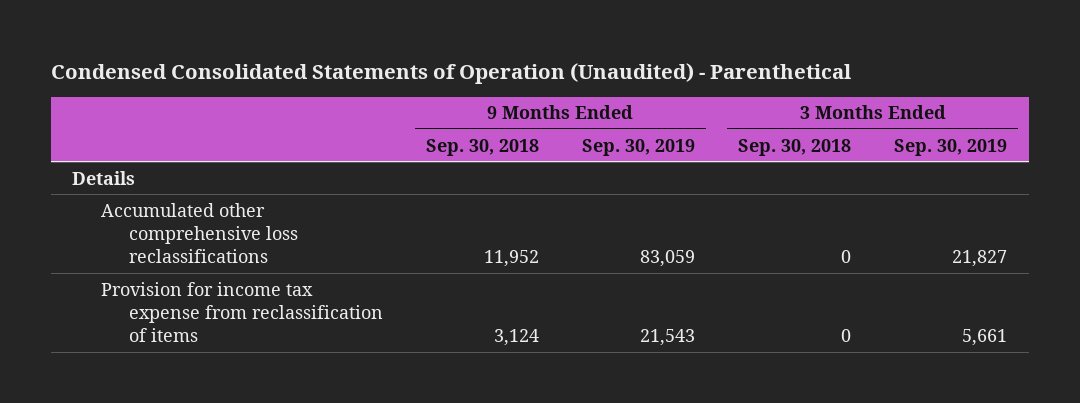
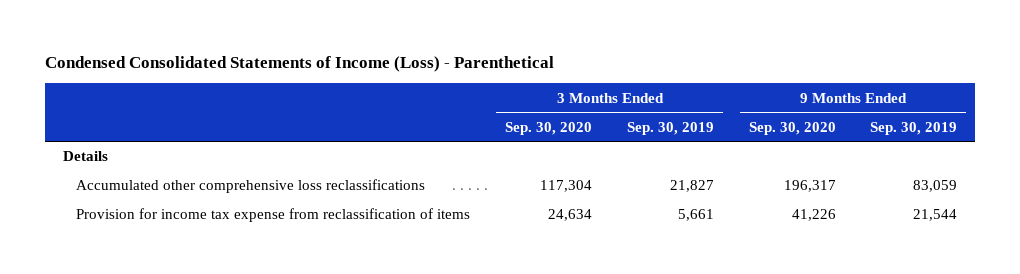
[50,62,851,84] Condensed Consolidated Statements of Operation (Unaudited) - Parenthetical -> [45,56,555,73] Condensed Consolidated Statements of Income (Loss) - Parenthetical
[425,138,539,156] Sep. 30, 2018 -> none
[738,138,852,156] Sep. 30, 2018 -> none
none -> [505,121,593,135] Sep. 30, 2020
none -> [748,121,836,135] Sep. 30, 2020
[639,329,695,347] 21,543 -> [913,209,958,222] 21,544

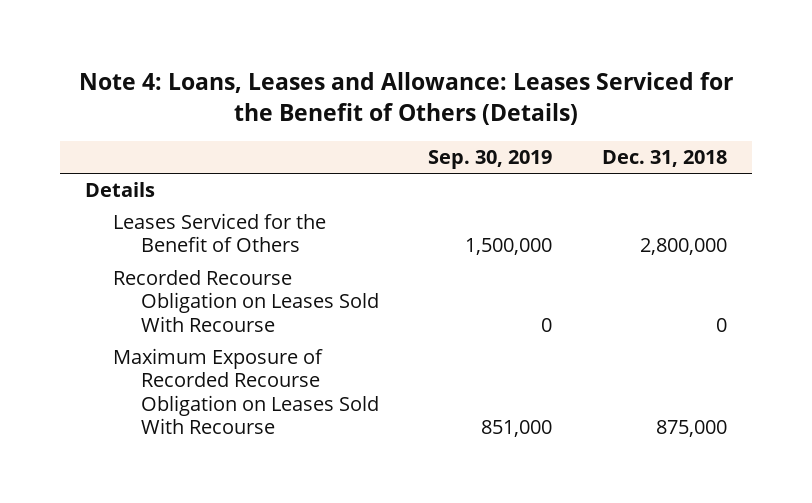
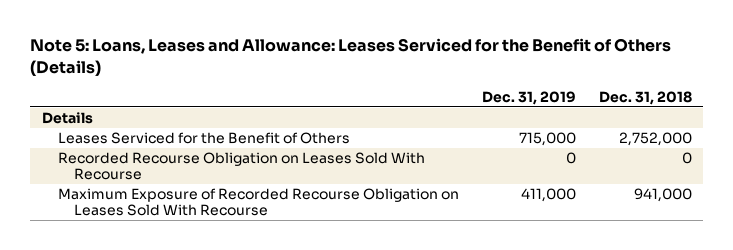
[78,72,733,125] Note 4: Loans, Leases and Allowance: Leases Serviced for the Benefit of Others (Details) -> [30,38,672,76] Note 5: Loans, Leases and Allowance: Leases Serviced for the Benefit of Others (Details)
[428,149,553,169] Sep. 30, 2019 -> none
none -> [481,90,576,105] Dec. 31, 2019
[640,238,728,256] 2,800,000 -> [618,131,692,146] 2,752,000
[656,420,728,438] 875,000 -> [633,187,692,202] 941,000

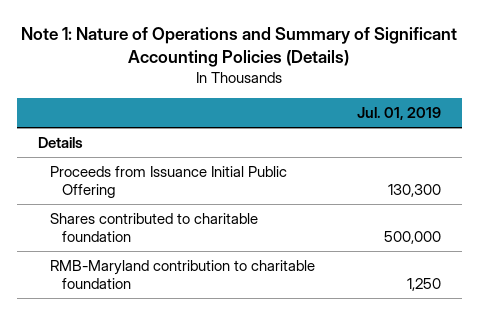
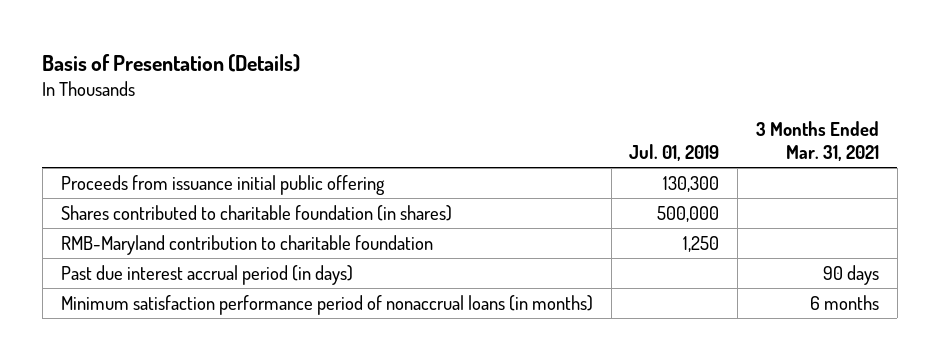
[21,27,458,68] Note 1: Nature of Operations and Summary of Significant Accounting Policies (Details) -> [42,54,301,73] Basis of Presentation (Details)
none -> [756,121,880,162] 3 Months Ended Mar. 31, 2021
[37,137,83,149] Details -> none
[49,166,287,199] Proceeds from Issuance Initial Public Offering -> [60,174,385,195] Proceeds from issuance initial public offering
[49,213,258,243] Shares contributed to charitable foundation -> [60,204,452,221] Shares contributed to charitable foundation (in shares)
none -> [60,264,353,285] Past due interest accrual period (in days)
none -> [60,294,593,315] Minimum satisfaction performance period of nonaccrual loans (in months)

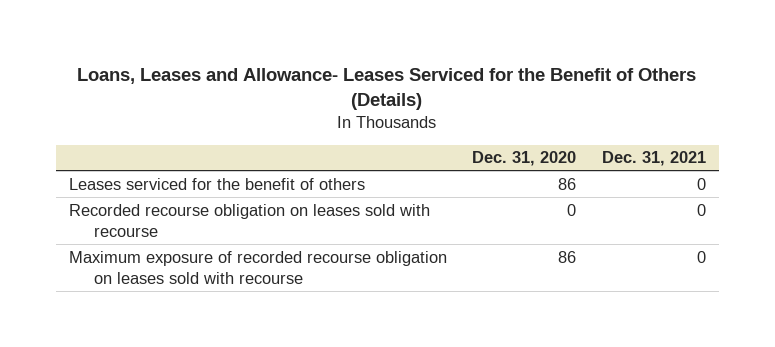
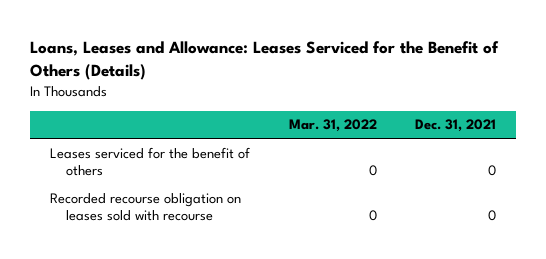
[77,68,697,111] Loans, Leases and Allowance- Leases Serviced for the Benefit of Others (Details) -> [30,41,500,81] Loans, Leases and Allowance: Leases Serviced for the Benefit of Others (Details)
[472,151,577,167] Dec. 31, 2020 -> none
none -> [288,119,377,133] Mar. 31, 2022
[68,250,447,284] Maximum exposure of recorded recourse obligation on leases sold with recourse -> none

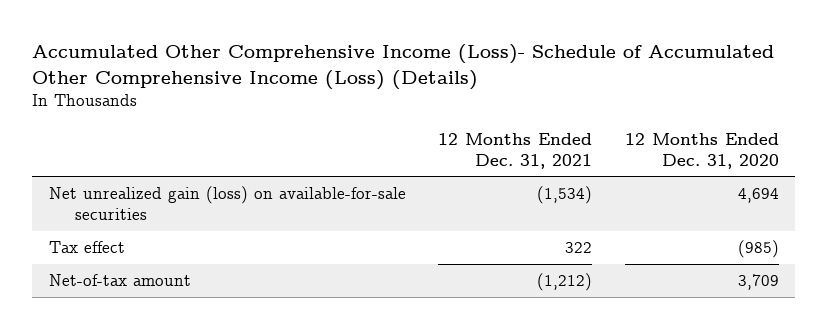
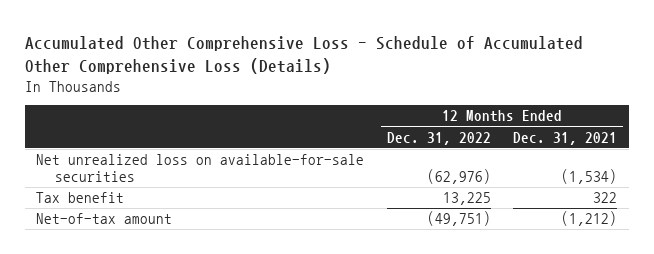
[32,44,775,90] Accumulated Other Comprehensive Income (Loss)- Schedule of Accumulated Other Comprehensive Income (Loss) (Details) -> [25,35,584,74] Accumulated Other Comprehensive Loss - Schedule of Accumulated Other Comprehensive Loss (Details)
[625,132,780,169] 12 Months Ended Dec. 31, 2020 -> none
none -> [386,131,491,145] Dec. 31, 2022
[48,186,406,220] Net unrealized gain (loss) on available-for-sale securities -> [36,154,365,183] Net unrealized loss on available-for-sale securities
[48,241,125,254] Tax effect -> [36,192,125,204] Tax benefit

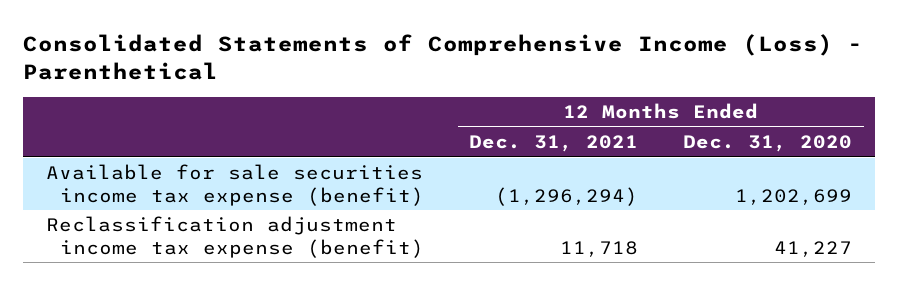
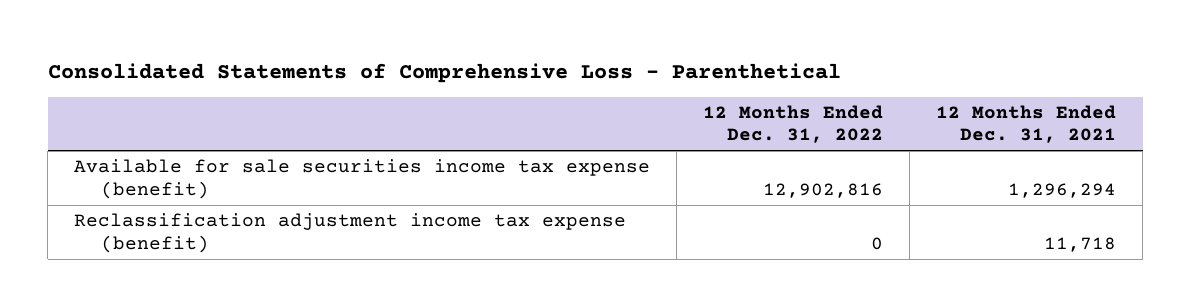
[23,34,864,80] Consolidated Statements of Comprehensive Income (Loss) - Parenthetical -> [47,62,841,83] Consolidated Statements of Comprehensive Loss - Parenthetical
[683,134,853,152] Dec. 31, 2020 -> none
none -> [703,104,884,144] 12 Months Ended Dec. 31, 2022
[494,186,638,206] (1,296,294) -> [1008,182,1117,198] 1,296,294

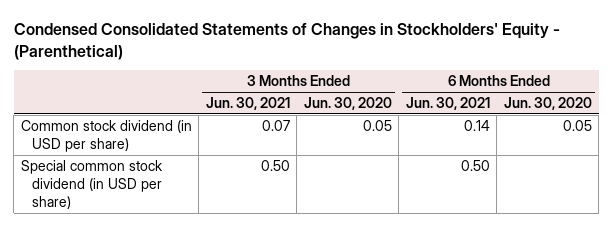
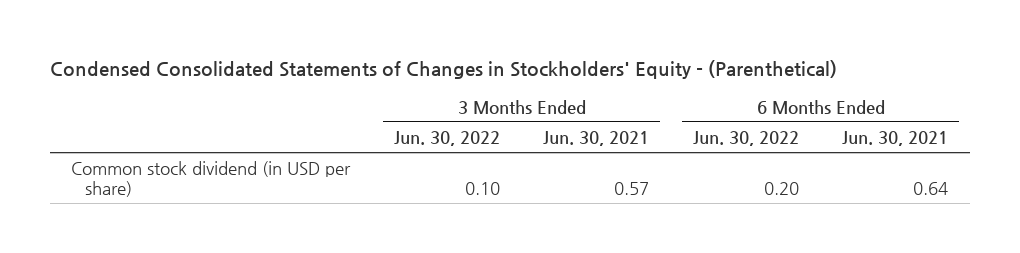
[303,97,392,111] Jun. 30, 2020 -> none
[503,97,592,111] Jun. 30, 2020 -> none
none -> [393,130,500,146] Jun. 30, 2022
none -> [692,130,799,146] Jun. 30, 2022
[20,159,163,209] Special common stock dividend (in USD per share) -> none
[261,119,290,131] 0.07 -> [614,181,650,195] 0.57
[463,119,490,131] 0.14 -> [913,181,949,195] 0.64

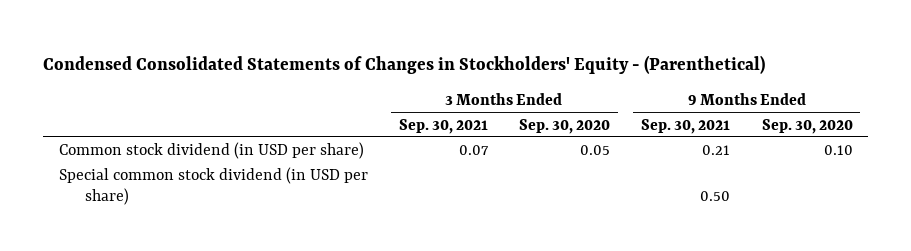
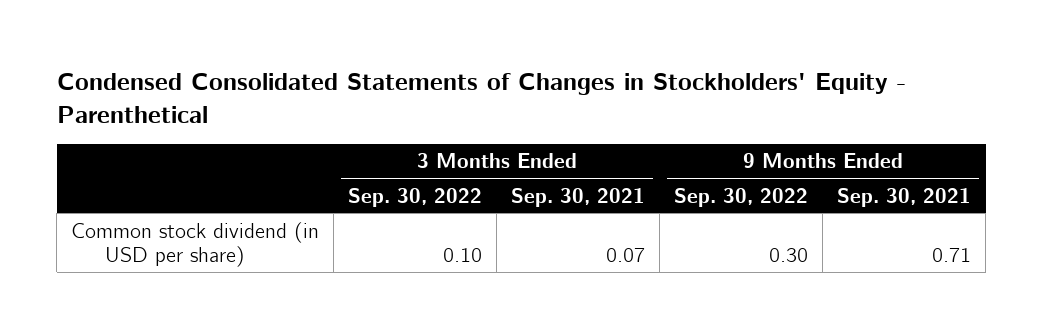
[42,55,765,75] Condensed Consolidated Statements of Changes in Stockholders' Equity - (Parenthetical) -> [56,72,906,123] Condensed Consolidated Statements of Changes in Stockholders' Equity - Parenthetical
[519,118,611,134] Sep. 30, 2020 -> none
[761,118,853,134] Sep. 30, 2020 -> none
none -> [348,187,483,207] Sep. 30, 2022
none -> [674,187,809,207] Sep. 30, 2022
[58,167,368,205] Special common stock dividend (in USD per share) -> none
[702,145,731,156] 0.21 -> [932,248,972,263] 0.71

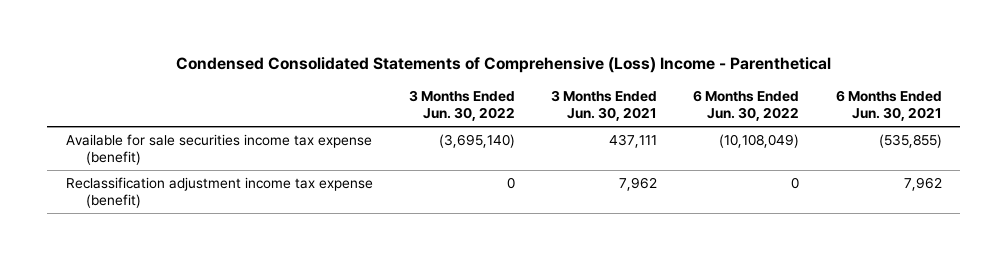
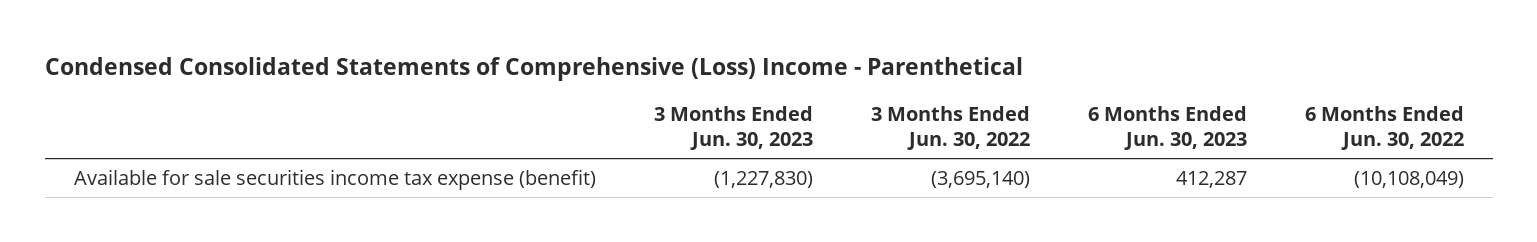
[551,90,658,121] 3 Months Ended Jun. 30, 2021 -> none
[835,90,942,121] 6 Months Ended Jun. 30, 2021 -> none
none -> [653,105,813,151] 3 Months Ended Jun. 30, 2023
none -> [1087,105,1247,151] 6 Months Ended Jun. 30, 2023
[65,177,373,208] Reclassification adjustment income tax expense (benefit) -> none

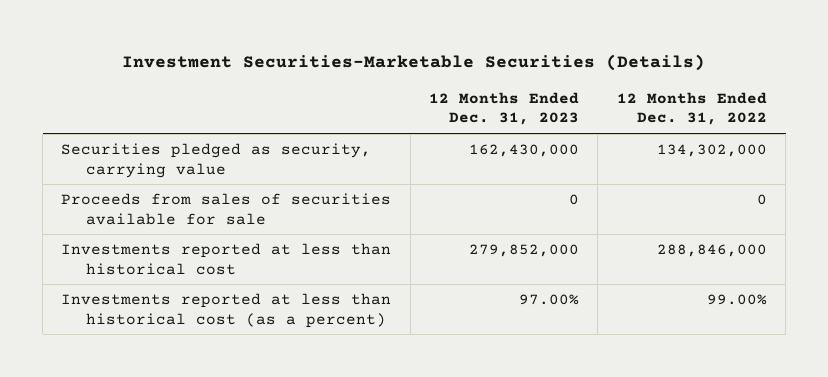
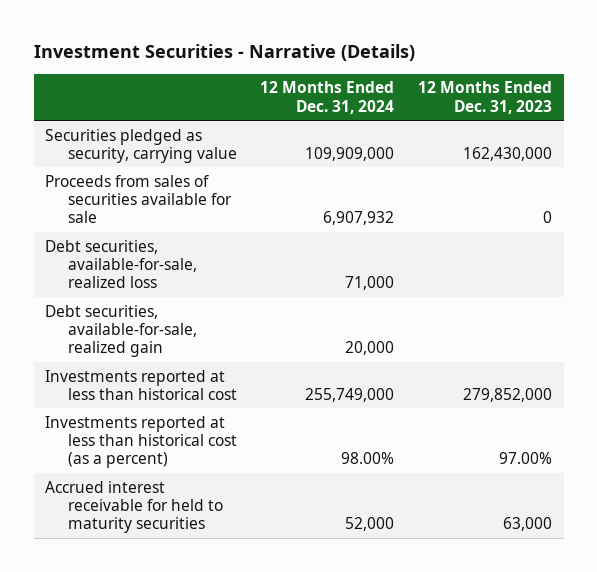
[122,53,706,71] Investment Securities-Marketable Securities (Details) -> [33,44,415,62] Investment Securities - Narrative (Details)
[616,91,767,126] 12 Months Ended Dec. 31, 2022 -> none
none -> [260,81,395,114] 12 Months Ended Dec. 31, 2024
none -> [45,239,197,289] Debt securities, available-for-sale, realized loss
none -> [45,304,197,358] Debt securities, available-for-sale, realized gain
none -> [45,480,223,534] Accrued interest receivable for held to maturity securities

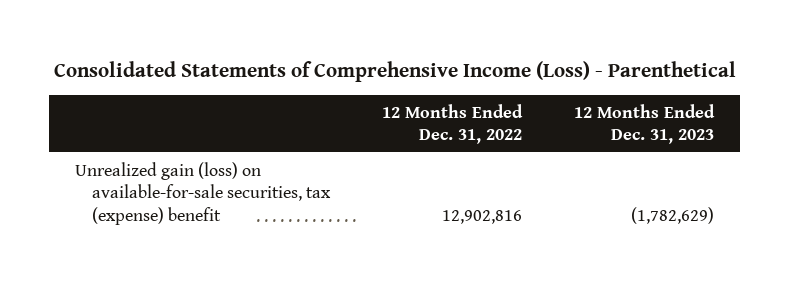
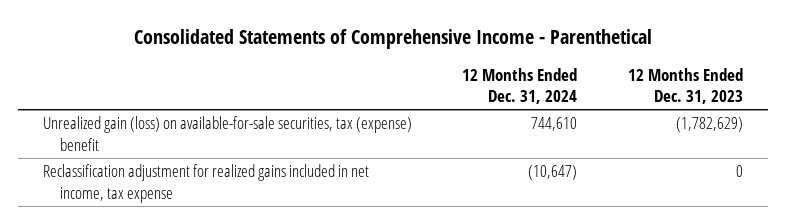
[53,60,736,82] Consolidated Statements of Comprehensive Income (Loss) - Parenthetical -> [133,29,652,50] Consolidated Statements of Comprehensive Income - Parenthetical
[382,103,524,145] 12 Months Ended Dec. 31, 2022 -> none
none -> [462,67,578,105] 12 Months Ended Dec. 31, 2024
none -> [43,164,370,203] Reclassification adjustment for realized gains included in net income, tax expense

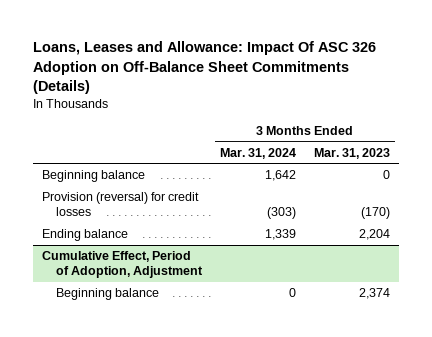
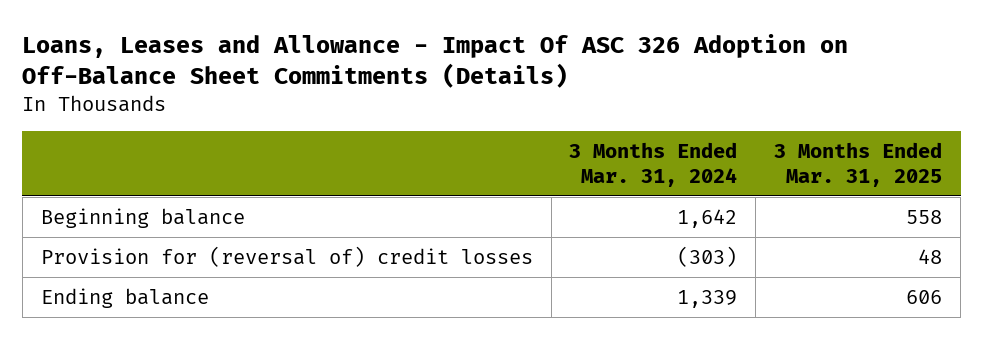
[33,41,377,95] Loans, Leases and Allowance: Impact Of ASC 326 Adoption on Off-Balance Sheet Commitments (Details) -> [22,34,849,89] Loans, Leases and Allowance - Impact Of ASC 326 Adoption on Off-Balance Sheet Commitments (Details)
[314,147,391,159] Mar. 31, 2023 -> none
none -> [774,141,943,187] 3 Months Ended Mar. 31, 2025
[42,192,200,217] Provision (reversal) for credit losses -> [40,246,533,268] Provision for (reversal of) credit losses
[42,251,203,279] Cumulative Effect, Period of Adoption, Adjustment -> none
[55,288,159,301] Beginning balance -> none

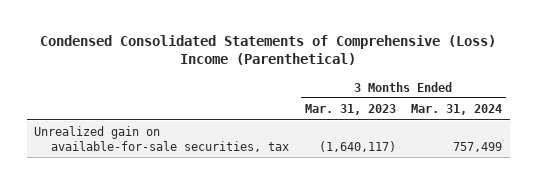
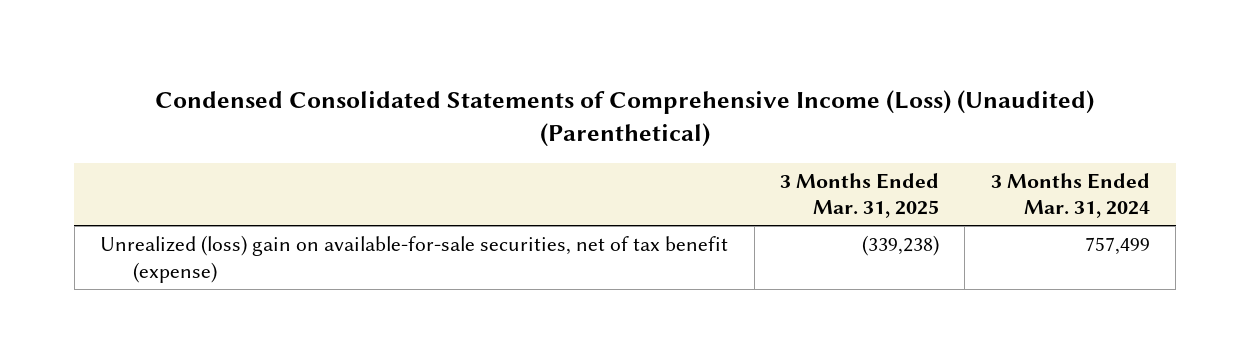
[40,34,497,66] Condensed Consolidated Statements of Comprehensive (Loss) Income (Parenthetical) -> [155,89,1095,148] Condensed Consolidated Statements of Comprehensive Income (Loss) (Unaudited) (Parenthetical)
[304,104,396,116] Mar. 31, 2023 -> none
none -> [780,172,940,219] 3 Months Ended Mar. 31, 2025
[34,126,290,153] Unrealized gain on available-for-sale securities, tax -> [100,235,729,283] Unrealized (loss) gain on available-for-sale securities, net of tax benefit (expense)

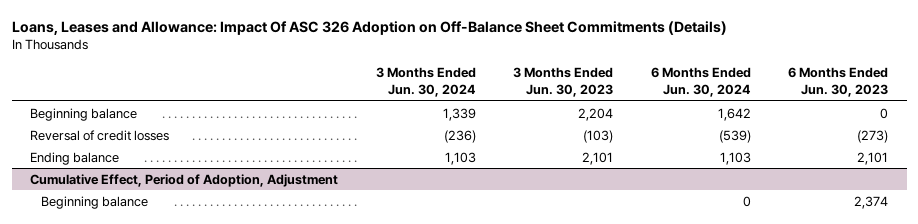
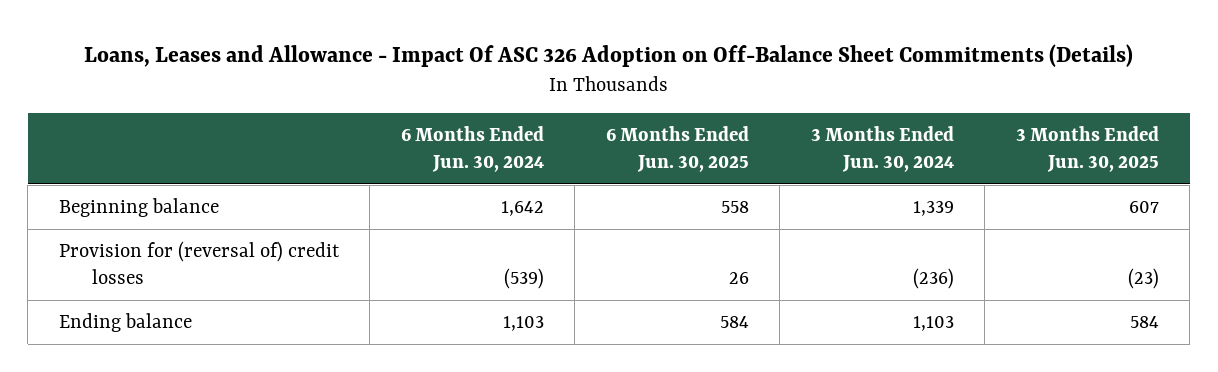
[11,20,727,35] Loans, Leases and Allowance: Impact Of ASC 326 Adoption on Off-Balance Sheet Commitments (Details) -> [83,43,1133,67] Loans, Leases and Allowance - Impact Of ASC 326 Adoption on Off-Balance Sheet Commitments (Details)
[513,67,614,97] 3 Months Ended Jun. 30, 2023 -> none
[788,67,889,97] 6 Months Ended Jun. 30, 2023 -> none
none -> [605,126,749,173] 6 Months Ended Jun. 30, 2025
none -> [1015,126,1159,173] 3 Months Ended Jun. 30, 2025
[30,129,170,141] Reversal of credit losses -> [58,241,340,285] Provision for (reversal of) credit losses
[30,173,339,187] Cumulative Effect, Period of Adoption, Adjustment -> none
[40,195,148,209] Beginning balance -> none

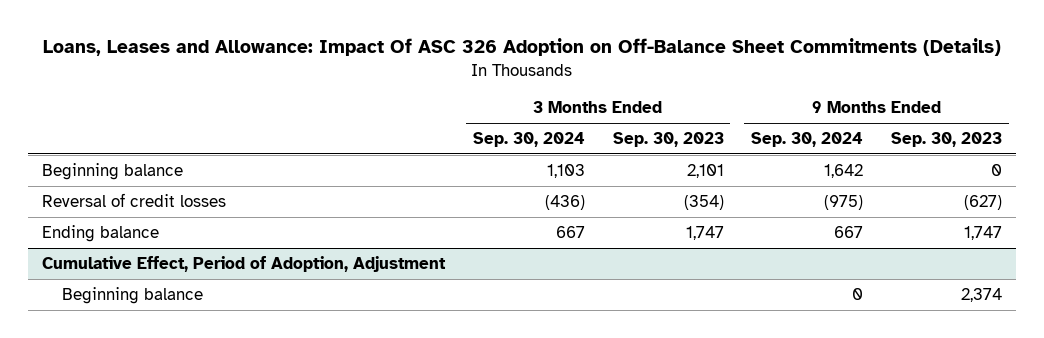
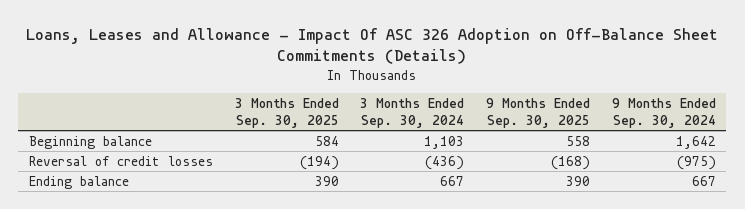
[43,38,1002,57] Loans, Leases and Allowance: Impact Of ASC 326 Adoption on Off-Balance Sheet Commitments (Details) -> [26,27,719,65] Loans, Leases and Allowance - Impact Of ASC 326 Adoption on Off-Balance Sheet Commitments (Details)
[612,132,724,148] Sep. 30, 2023 -> none
[891,132,1003,148] Sep. 30, 2023 -> none
none -> [234,98,339,128] 3 Months Ended Sep. 30, 2025
none -> [486,98,591,128] 9 Months Ended Sep. 30, 2025
[41,256,446,273] Cumulative Effect, Period of Adoption, Adjustment -> none
[62,287,204,305] Beginning balance -> none

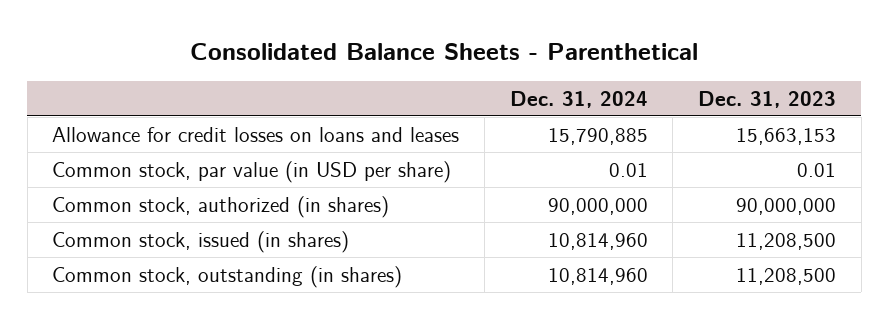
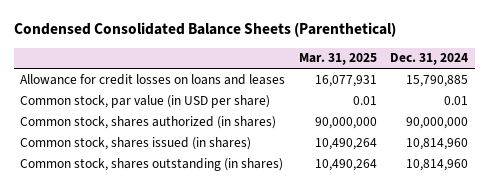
[190,42,699,60] Consolidated Balance Sheets - Parenthetical -> [13,22,396,38] Condensed Consolidated Balance Sheets (Parenthetical)
[698,90,837,108] Dec. 31, 2023 -> none
none -> [298,53,377,66] Mar. 31, 2025
[52,195,390,218] Common stock, authorized (in shares) -> [20,115,277,129] Common stock, shares authorized (in shares)
[52,230,350,253] Common stock, issued (in shares) -> [20,136,252,150] Common stock, shares issued (in shares)
[52,265,403,288] Common stock, outstanding (in shares) -> [20,157,284,171] Common stock, shares outstanding (in shares)

